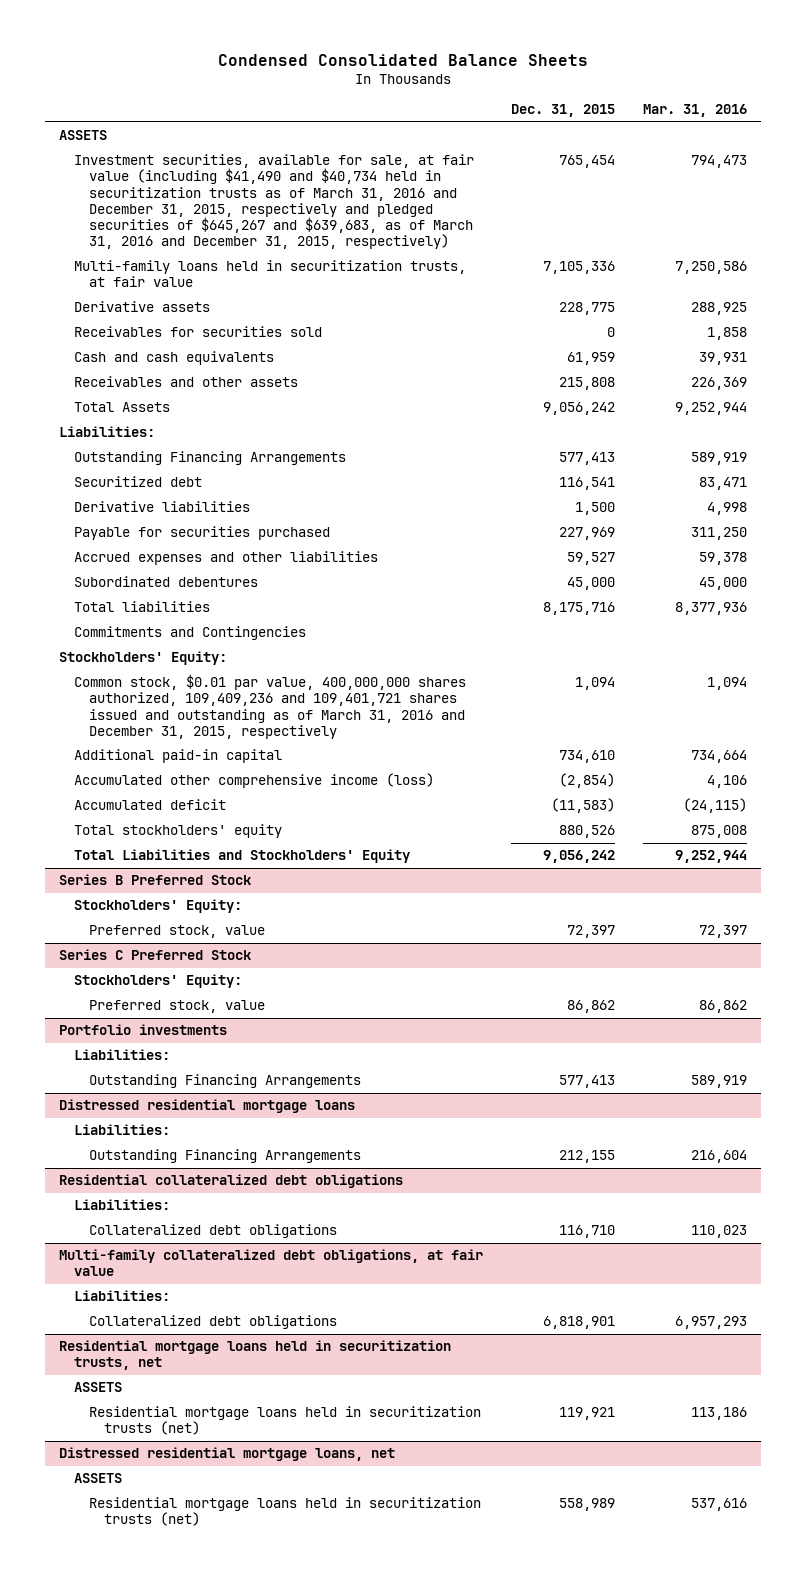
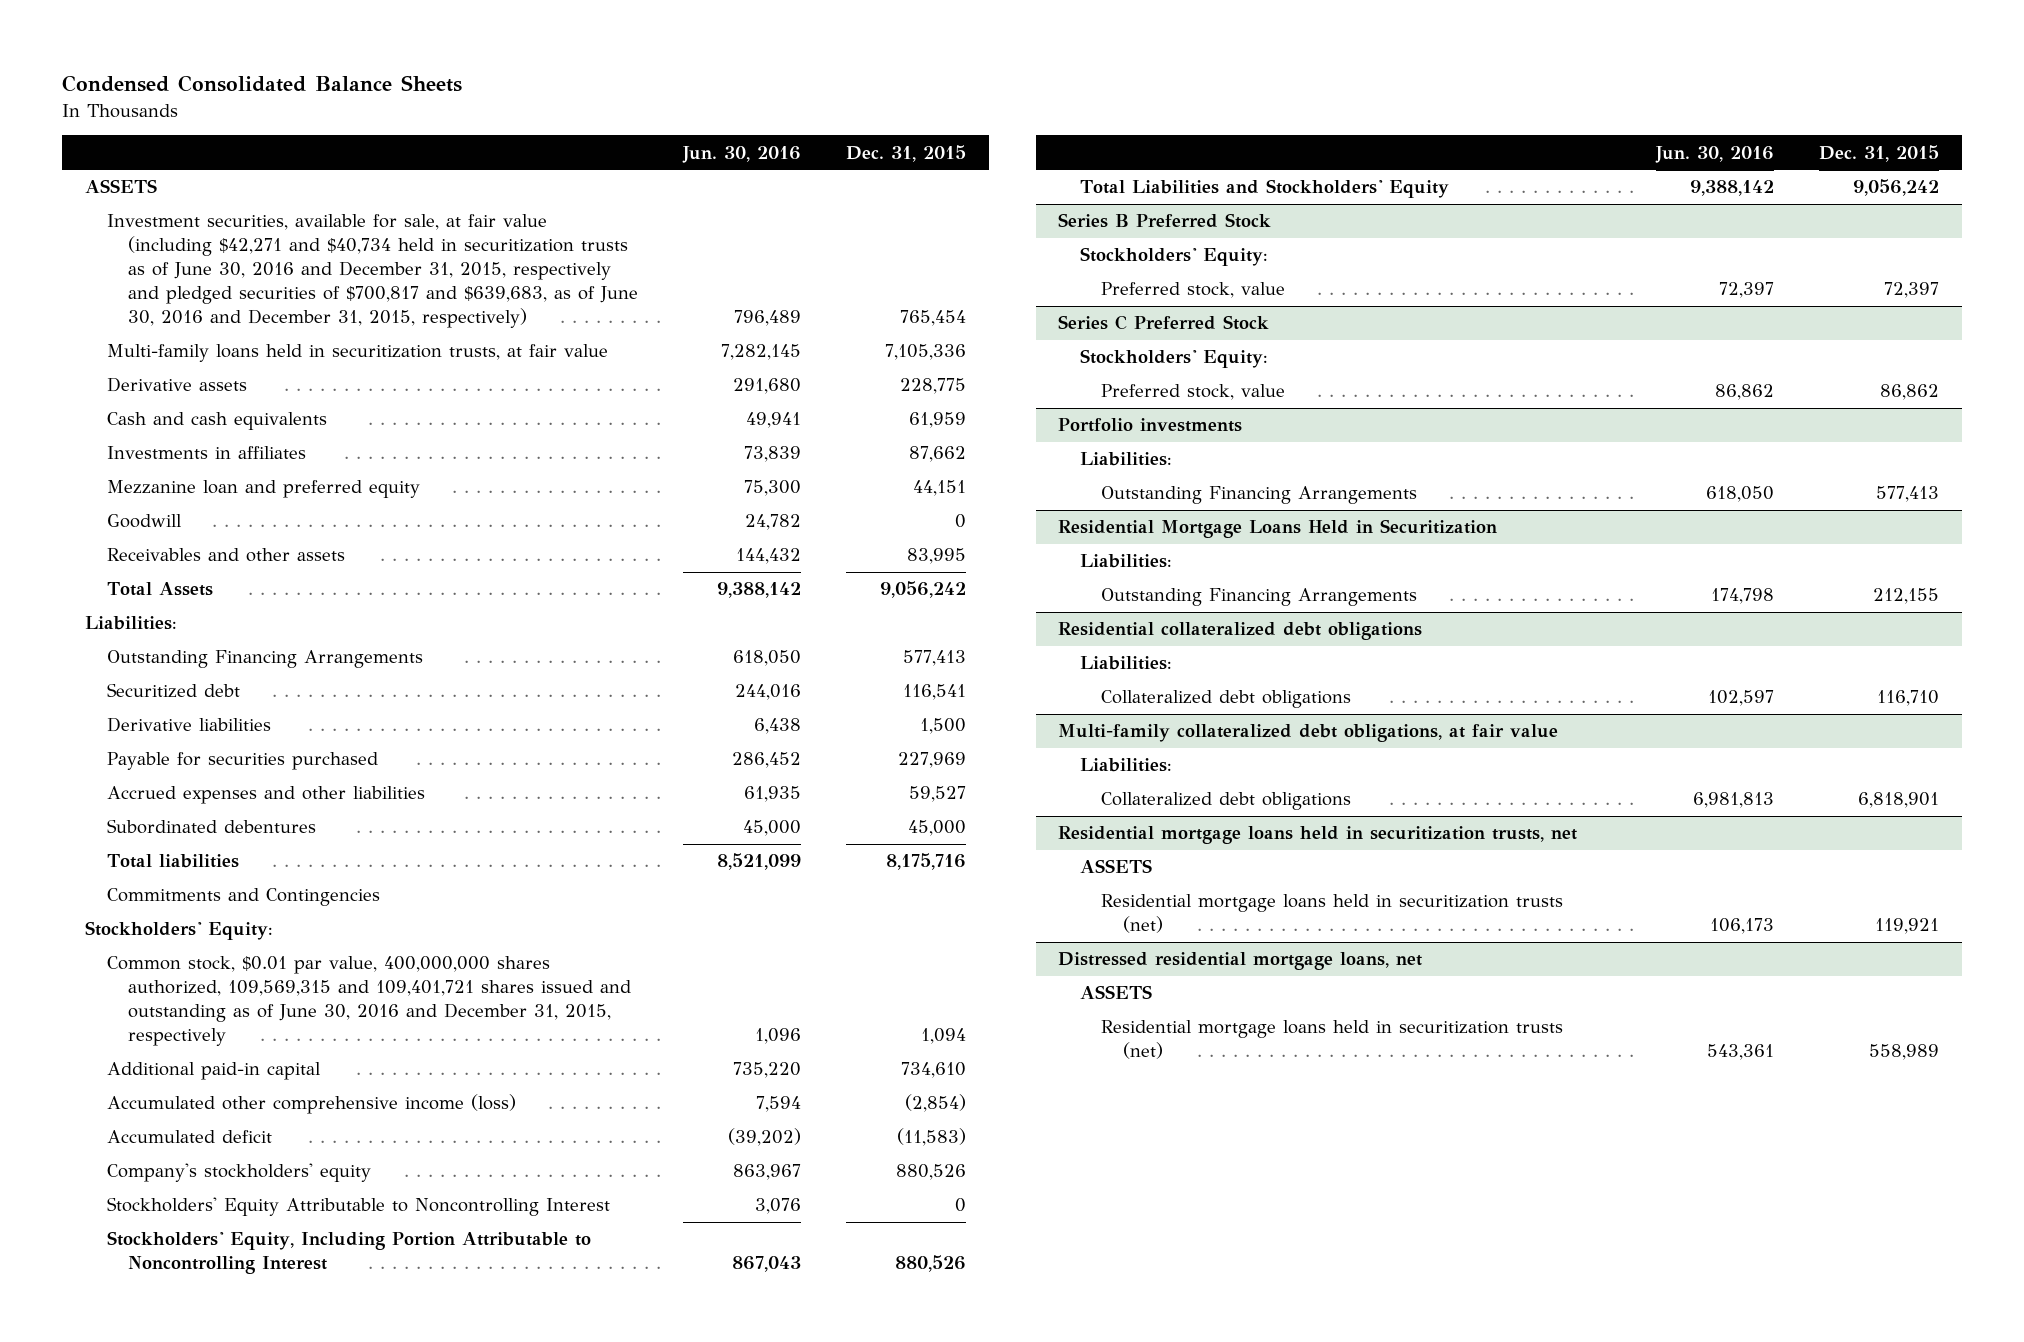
[643,104,748,118] Mar. 31, 2016 -> none
none -> [682,145,802,163] Jun. 30, 2016
[73,154,474,250] Investment securities, available for sale, at fair value (including $41,490 and $40,734 held in securitization trusts as of March 31, 2016 and December 31, 2015, respectively and pledged securities of $645,267 and $639,683, as of March 31, 2016 and December 31, 2015, respectively) -> [106,214,639,329] Investment securities, available for sale, at fair value (including $42,271 and $40,734 held in securitization trusts as of June 30, 2016 and December 31, 2015, respectively and pledged securities of $700,817 and $639,683, as of June 30, 2016 and December 31, 2015, respectively)
[73,326,322,338] Receivables for securities sold -> none
none -> [106,446,306,460] Investments in affiliates
none -> [106,480,420,499] Mezzanine loan and preferred equity
none -> [106,514,182,529] Goodwill
[559,377,616,391] 215,808 -> [907,548,967,565] 83,995
[73,674,466,739] Common stock, $0.01 par value, 400,000,000 shares authorized, 109,409,236 and 109,401,721 shares issued and outstanding as of March 31, 2016 and December 31, 2015, respectively -> [106,956,632,1047] Common stock, $0.01 par value, 400,000,000 shares authorized, 109,569,315 and 109,401,721 shares issued and outstanding as of June 30, 2016 and December 31, 2015, respectively
[73,824,282,839] Total stockholders' equity -> [106,1163,371,1183] Company's stockholders' equity
none -> [106,1197,610,1217] Stockholders' Equity Attributable to Noncontrolling Interest
none -> [106,1231,591,1275] Stockholders' Equity, Including Portion Attributable to Noncontrolling Interest
[59,1099,356,1114] Distressed residential mortgage loans -> none
none -> [1058,519,1498,539] Residential Mortgage Loans Held in Securitization

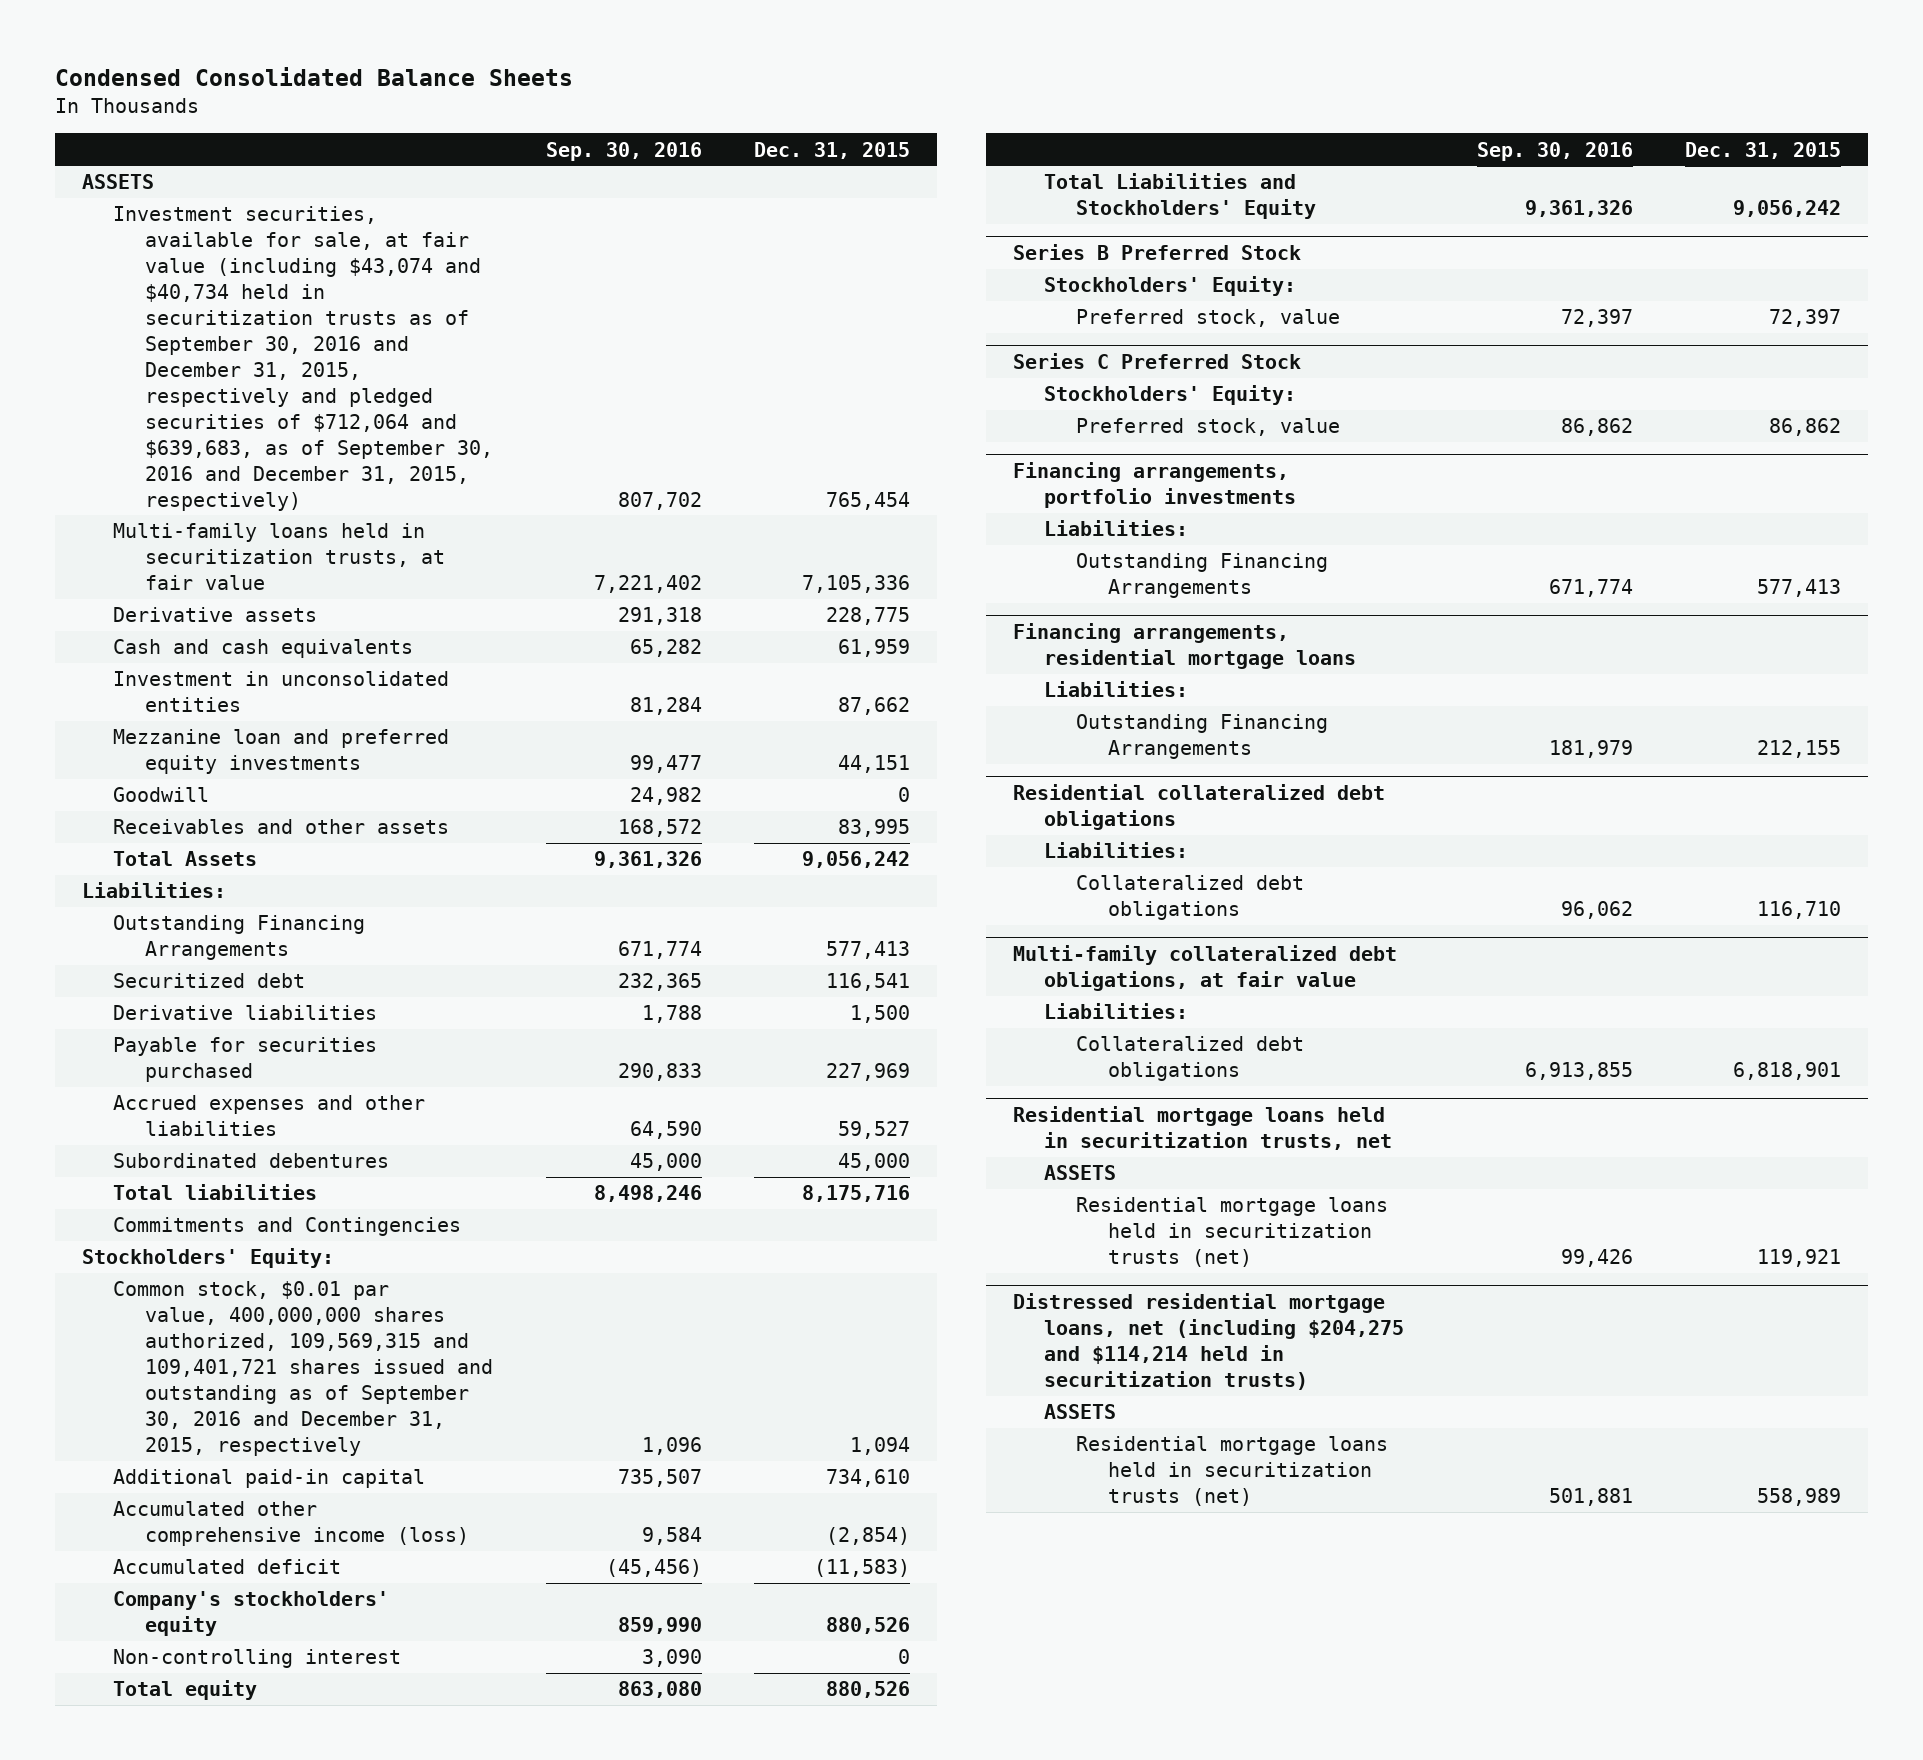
[682,145,802,163] Jun. 30, 2016 -> none
none -> [545,141,702,161] Sep. 30, 2016
[106,214,639,329] Investment securities, available for sale, at fair value (including $42,271 and $40,734 held in securitization trusts as of June 30, 2016 and December 31, 2015, respectively and pledged securities of $700,817 and $639,683, as of June 30, 2016 and December 31, 2015, respectively) -> [113,206,493,511] Investment securities, available for sale, at fair value (including $43,074 and $40,734 held in securitization trusts as of September 30, 2016 and December 31, 2015, respectively and pledged securities of $712,064 and $639,683, as of September 30, 2016 and December 31, 2015, respectively)
[106,446,306,460] Investments in affiliates -> [113,671,450,713] Investment in unconsolidated entities
[106,480,420,499] Mezzanine loan and preferred equity -> [113,729,450,775] Mezzanine loan and preferred equity investments
[106,956,632,1047] Common stock, $0.01 par value, 400,000,000 shares authorized, 109,569,315 and 109,401,721 shares issued and outstanding as of June 30, 2016 and December 31, 2015, respectively -> [113,1281,493,1456] Common stock, $0.01 par value, 400,000,000 shares authorized, 109,569,315 and 109,401,721 shares issued and outstanding as of September 30, 2016 and December 31, 2015, respectively
[106,1197,610,1217] Stockholders' Equity Attributable to Noncontrolling Interest -> [113,1649,402,1669] Non-controlling interest
[106,1231,591,1275] Stockholders' Equity, Including Portion Attributable to Noncontrolling Interest -> [113,1680,258,1701] Total equity
[1058,418,1243,433] Portfolio investments -> [1012,462,1297,509] Financing arrangements, portfolio investments
[1058,519,1498,539] Residential Mortgage Loans Held in Securitization -> [1012,623,1357,670] Financing arrangements, residential mortgage loans
[1058,952,1423,971] Distressed residential mortgage loans, net -> [1012,1293,1405,1391] Distressed residential mortgage loans, net (including $204,275 and $114,214 held in securitization trusts)

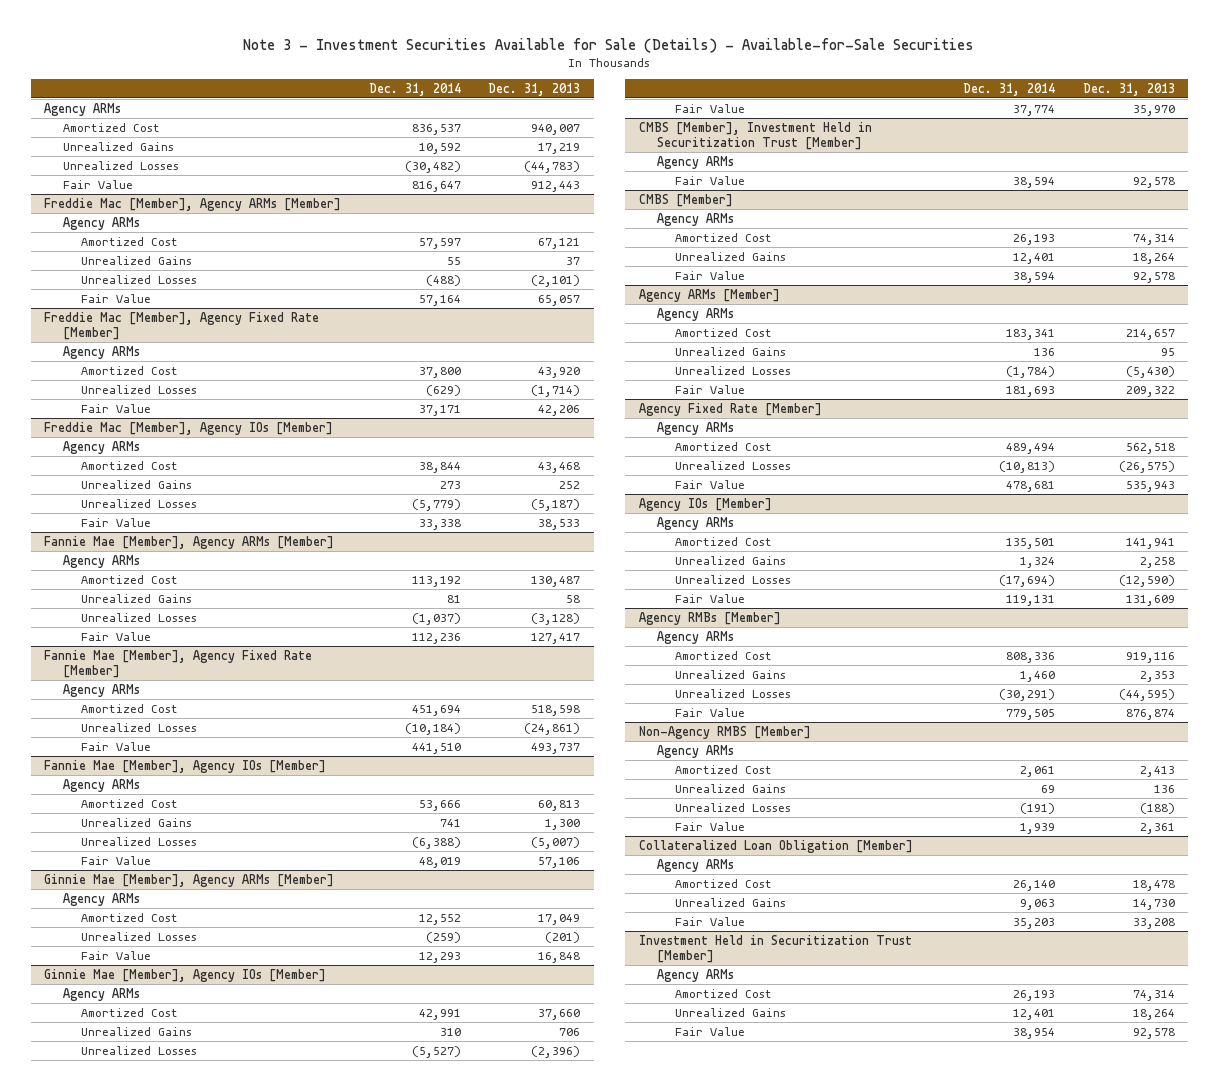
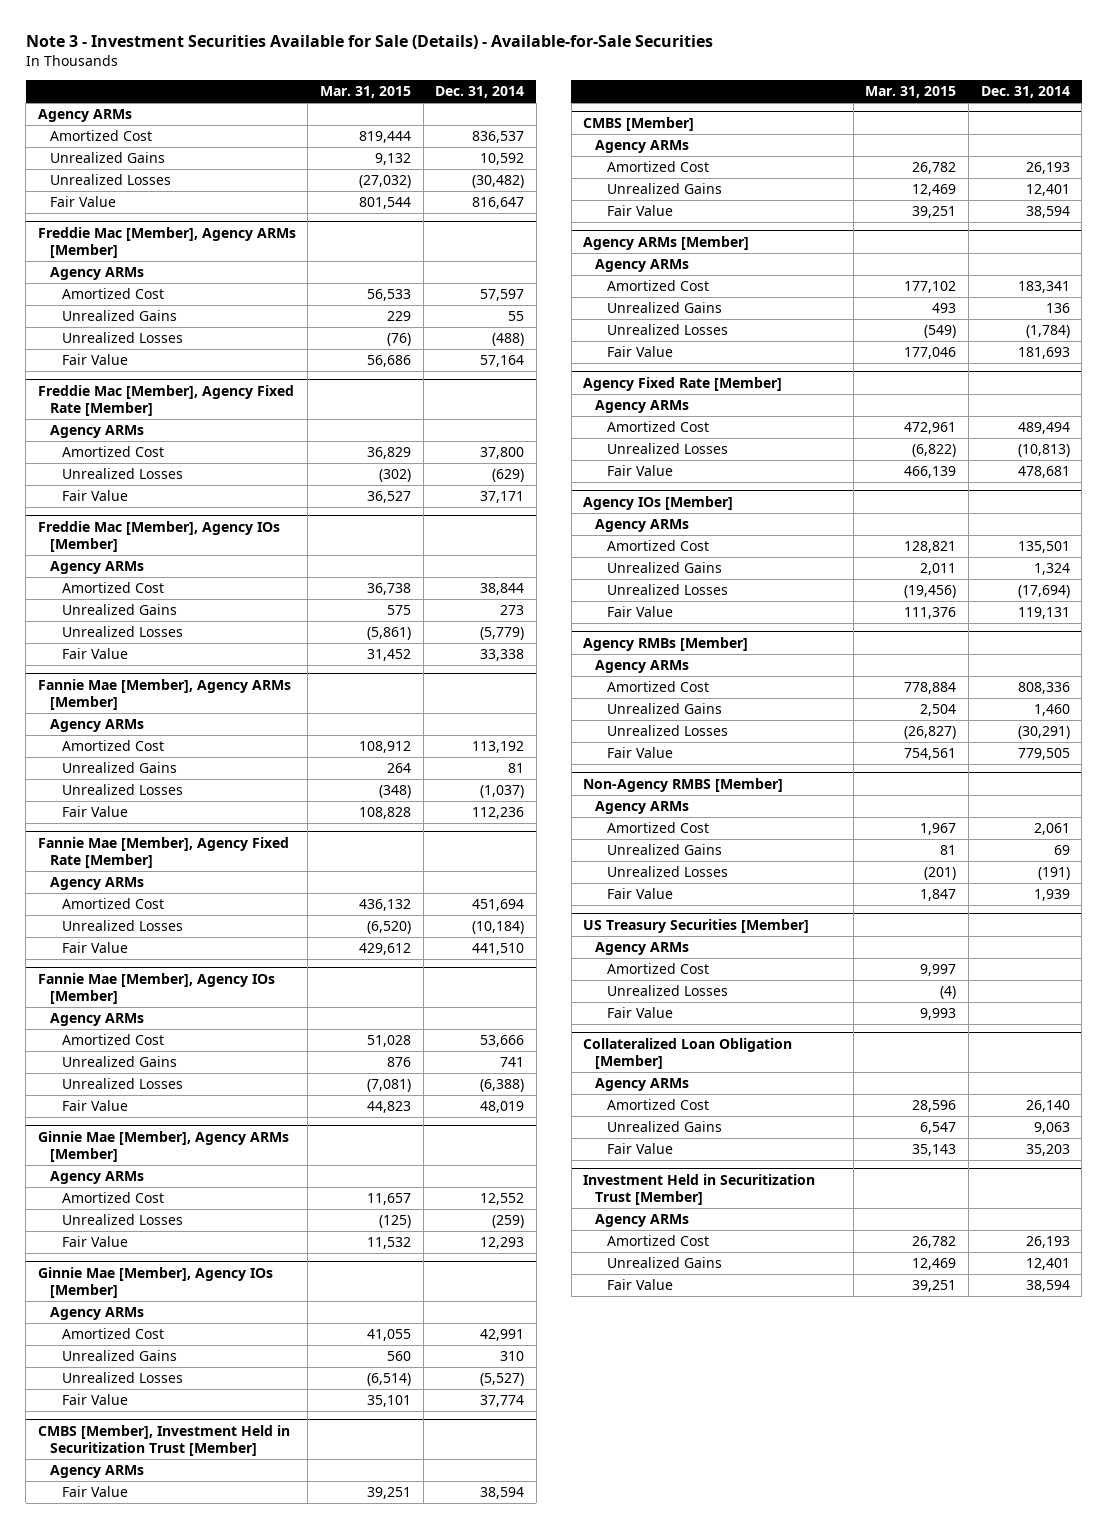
[488,82,581,96] Dec. 31, 2013 -> none
none -> [319,86,411,99] Mar. 31, 2015
none -> [583,918,810,933] US Treasury Securities [Member]
none -> [595,942,690,956] Agency ARMs
none -> [607,963,710,975] Amortized Cost
none -> [607,985,729,997] Unrealized Losses
none -> [607,1007,674,1019] Fair Value
[1013,1027,1056,1039] 38,954 -> [1025,1280,1070,1293] 38,594

